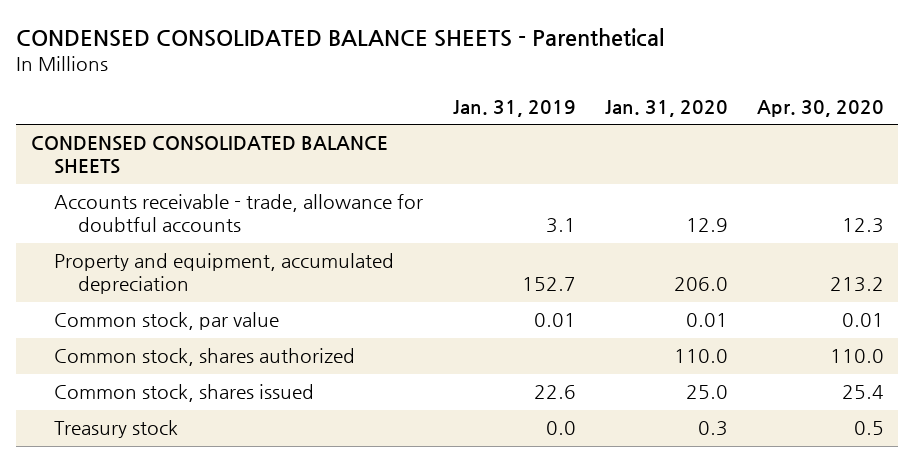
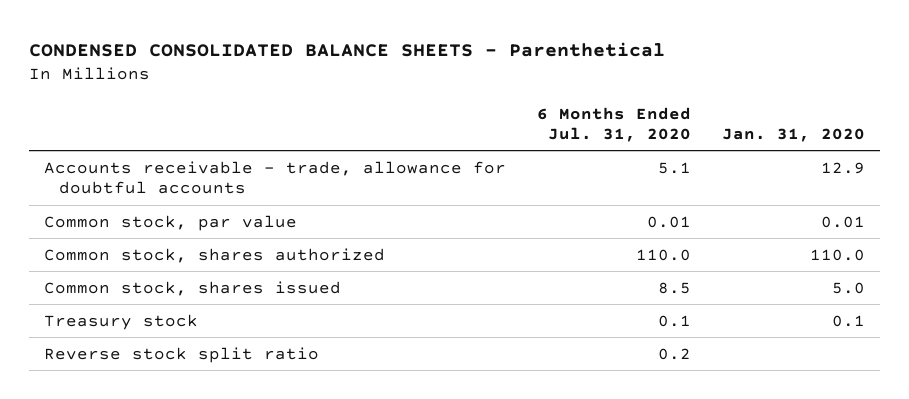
[452,100,576,118] Jan. 31, 2019 -> none
[756,100,884,118] Apr. 30, 2020 -> none
none -> [536,106,691,142] 6 Months Ended Jul. 31, 2020
[30,136,388,175] CONDENSED CONSOLIDATED BALANCE SHEETS -> none
[54,253,395,295] Property and equipment, accumulated depreciation -> none
[685,385,728,400] 25.0 -> [831,281,865,294] 5.0
[697,421,728,437] 0.3 -> [831,314,865,327] 0.1
none -> [44,346,320,363] Reverse stock split ratio

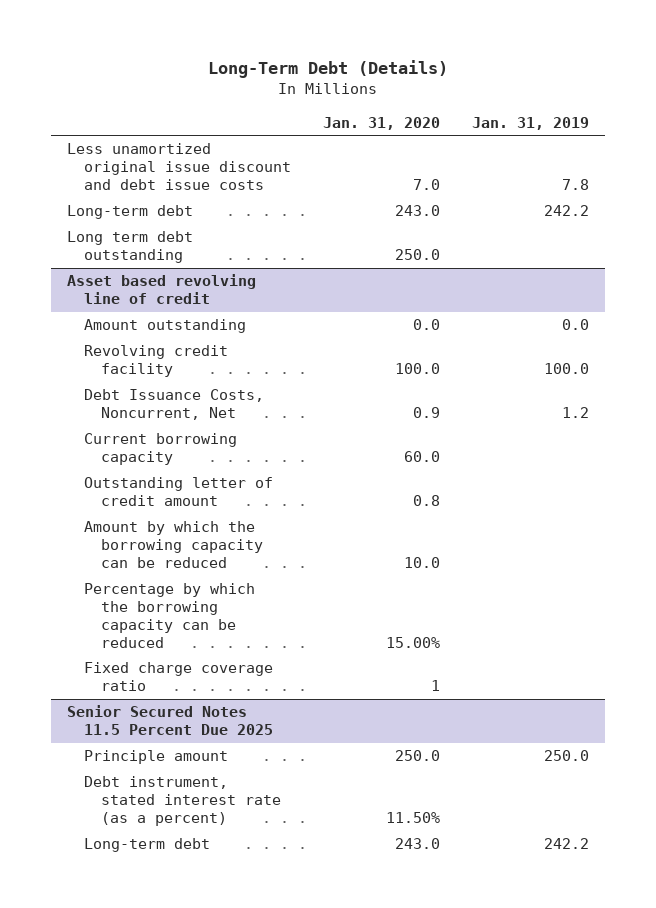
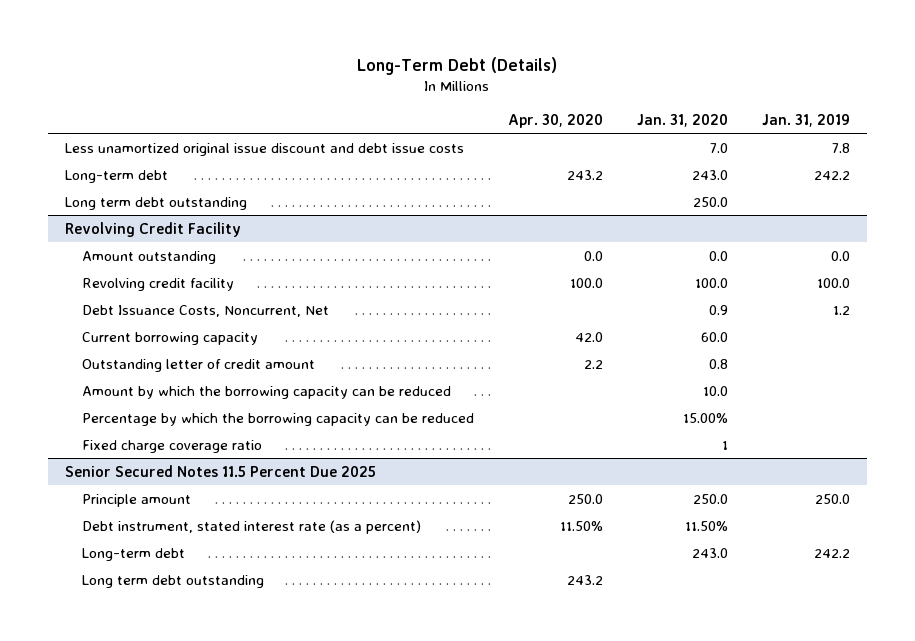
none -> [508,113,604,128] Apr. 30, 2020
[66,274,256,305] Asset based revolving line of credit -> [64,221,241,237] Revolving Credit Facility
none -> [82,574,265,588] Long term debt outstanding

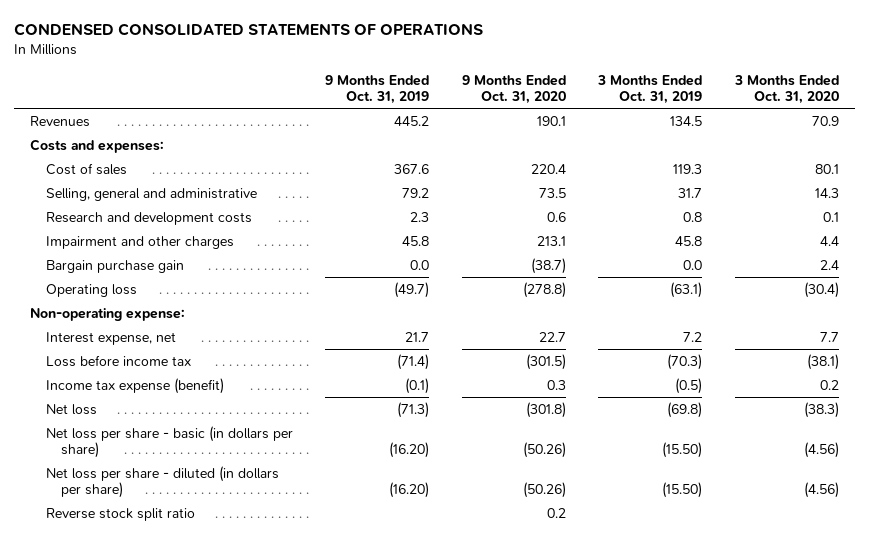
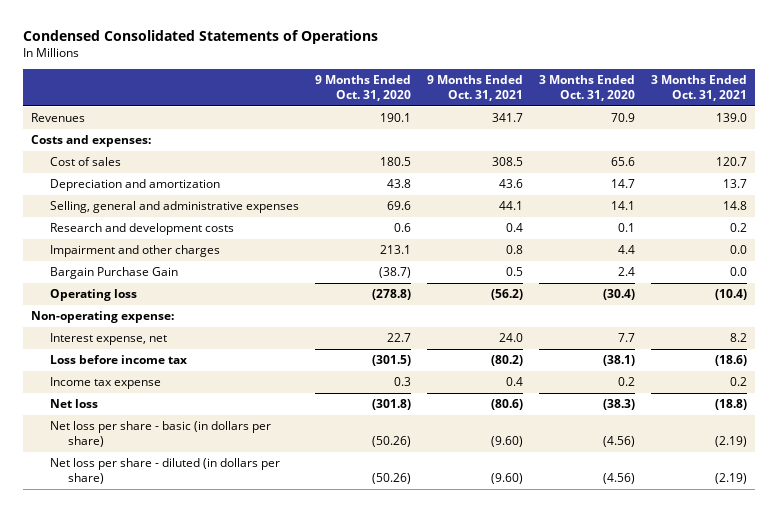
[13,23,483,37] CONDENSED CONSOLIDATED STATEMENTS OF OPERATIONS -> [23,30,379,45] Condensed Consolidated Statements of Operations
[325,74,430,105] 9 Months Ended Oct. 31, 2019 -> none
[597,74,703,105] 3 Months Ended Oct. 31, 2019 -> none
none -> [426,75,523,101] 9 Months Ended Oct. 31, 2021
none -> [651,75,748,101] 3 Months Ended Oct. 31, 2021
[530,163,566,174] 220.4 -> [379,157,411,167] 180.5
[814,163,839,174] 80.1 -> [611,157,636,167] 65.6
none -> [49,179,220,192] Depreciation and amortization
[45,187,257,201] Selling, general and administrative -> [49,201,299,214] Selling, general and administrative expenses
[538,187,566,198] 73.5 -> [386,201,411,211] 69.6
[814,187,839,198] 14.3 -> [611,201,636,211] 14.1
[45,259,184,273] Bargain purchase gain -> [49,267,178,280] Bargain Purchase Gain
[45,377,224,394] Income tax expense (benefit) -> [49,377,161,390] Income tax expense
[45,507,195,521] Reverse stock split ratio -> none

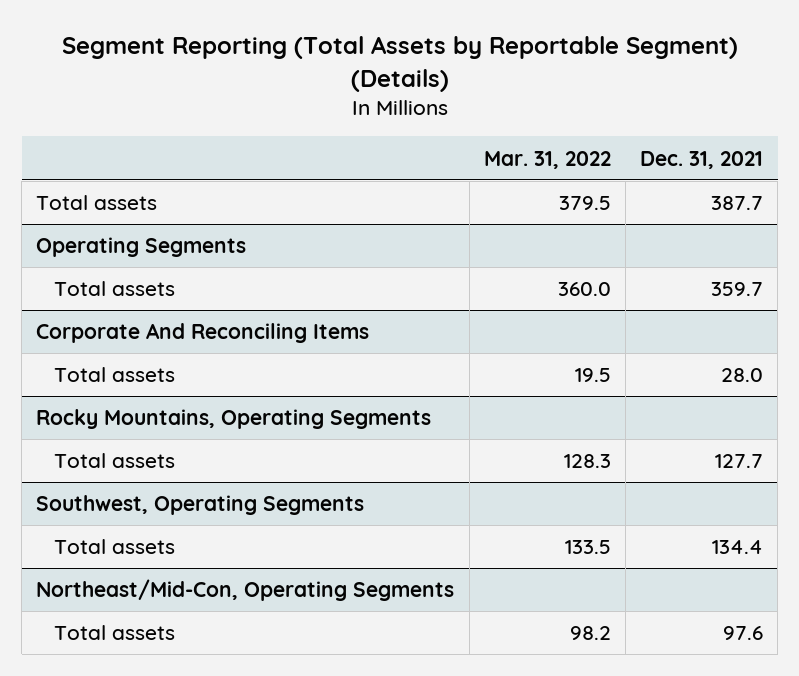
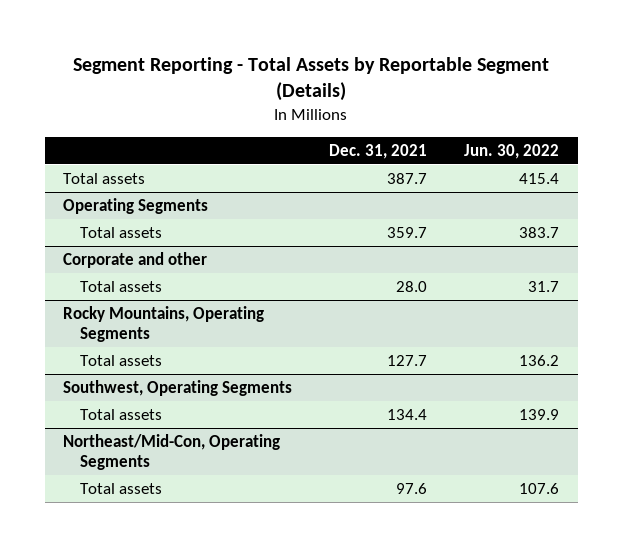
[61,36,738,93] Segment Reporting (Total Assets by Reportable Segment) (Details) -> [73,57,550,102] Segment Reporting - Total Assets by Reportable Segment (Details)
[483,150,611,169] Mar. 31, 2022 -> none
none -> [464,143,560,159] Jun. 30, 2022
[36,323,370,344] Corporate And Reconciling Items -> [63,251,208,268] Corporate and other

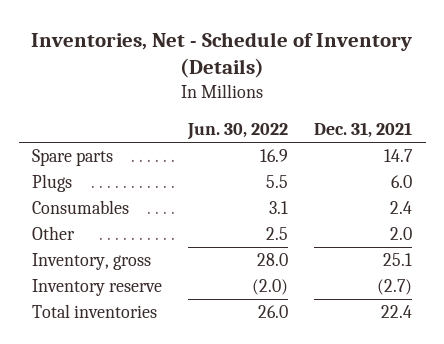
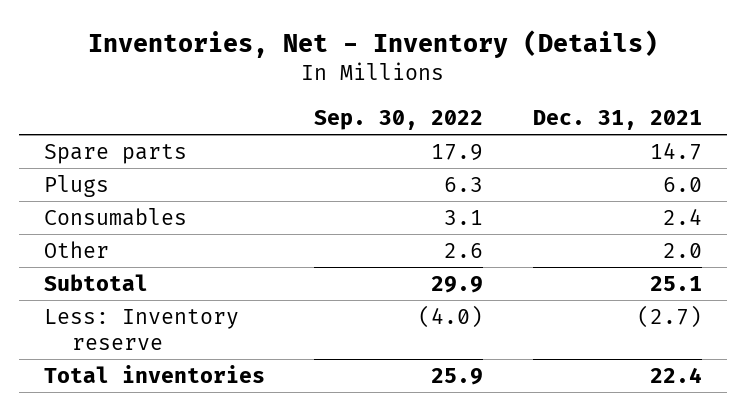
[31,31,413,79] Inventories, Net - Schedule of Inventory (Details) -> [87,29,658,58] Inventories, Net - Inventory (Details)
[187,123,289,141] Jun. 30, 2022 -> none
none -> [314,110,484,131] Sep. 30, 2022
[31,253,151,271] Inventory, gross -> [43,273,148,291] Subtotal
[31,279,162,297] Inventory reserve -> [43,308,239,350] Less: Inventory reserve

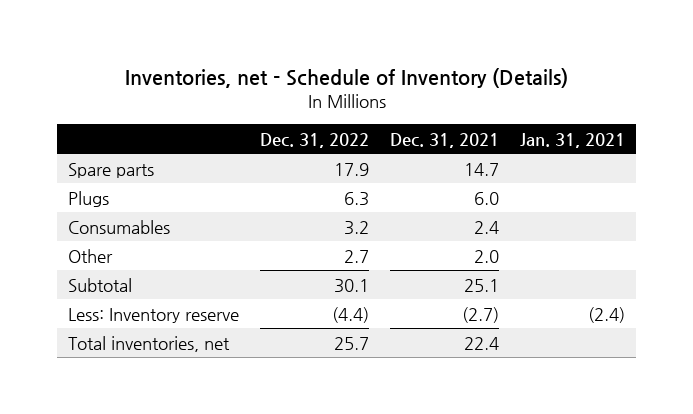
[87,29,658,58] Inventories, Net - Inventory (Details) -> [124,68,568,89] Inventories, net - Schedule of Inventory (Details)
[314,110,484,131] Sep. 30, 2022 -> none
none -> [260,132,370,148] Dec. 31, 2022
none -> [520,132,626,148] Jan. 31, 2021
[43,364,265,383] Total inventories -> [67,335,230,352] Total inventories, net

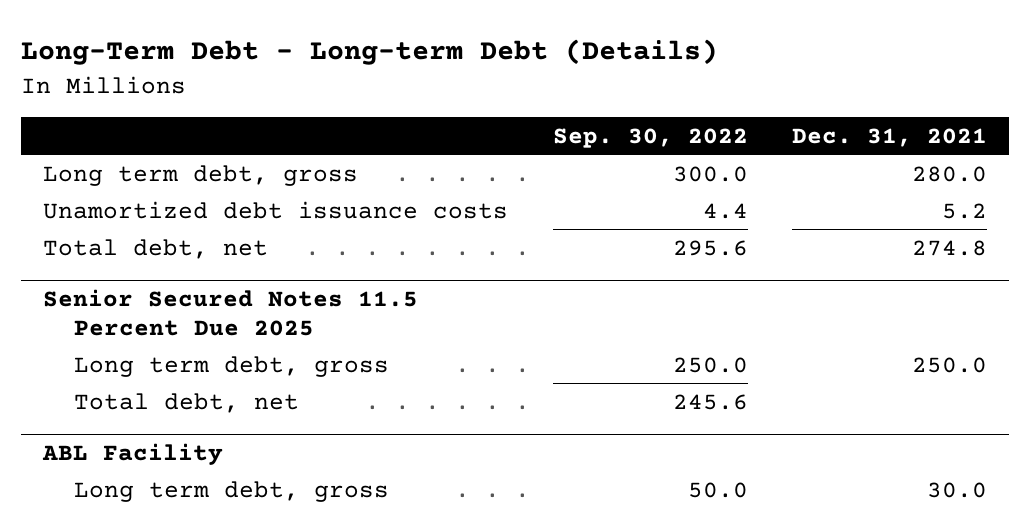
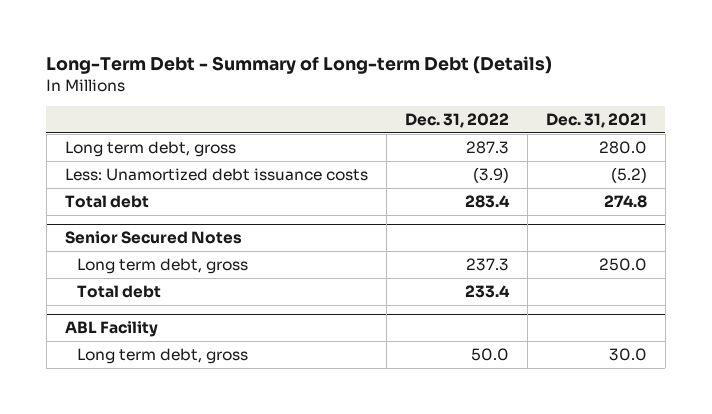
[20,39,718,66] Long-Term Debt - Long-term Debt (Details) -> [46,55,553,74] Long-Term Debt - Summary of Long-term Debt (Details)
[552,127,748,148] Sep. 30, 2022 -> none
none -> [404,112,509,128] Dec. 31, 2022
[43,200,509,219] Unamortized debt issuance costs -> [64,167,368,181] Less: Unamortized debt issuance costs
[942,202,988,219] 5.2 -> [610,166,647,183] (5.2)
[43,238,269,259] Total debt, net -> [64,194,149,208] Total debt
[43,288,419,336] Senior Secured Notes 11.5 Percent Due 2025 -> [64,231,242,245] Senior Secured Notes
[74,392,300,413] Total debt, net -> [76,284,161,298] Total debt

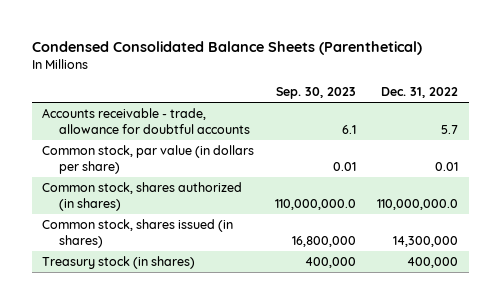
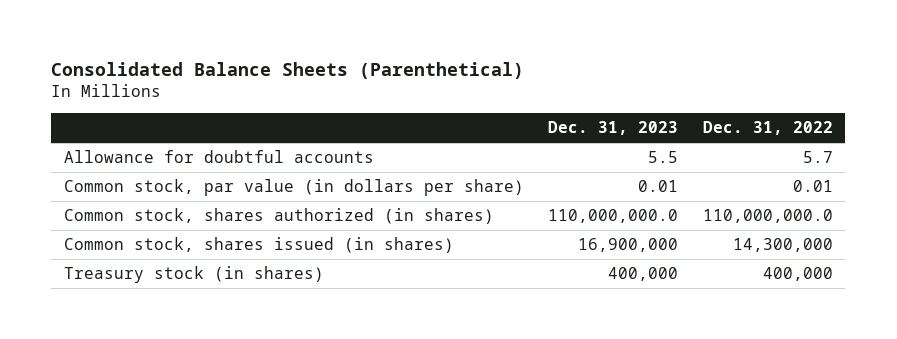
[32,40,423,55] Condensed Consolidated Balance Sheets (Parenthetical) -> [51,61,525,79] Consolidated Balance Sheets (Parenthetical)
[276,87,357,100] Sep. 30, 2023 -> none
none -> [548,121,679,136] Dec. 31, 2023
[42,107,250,134] Accounts receivable - trade, allowance for doubtful accounts -> [63,150,374,164] Allowance for doubtful accounts

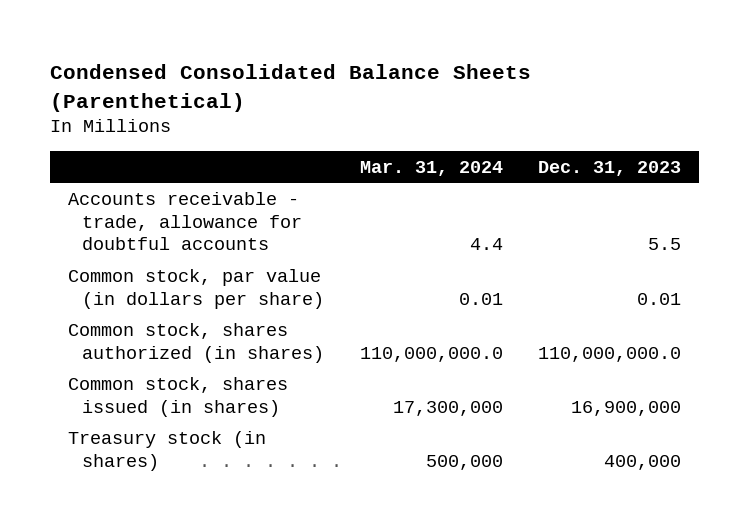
[51,61,525,79] Consolidated Balance Sheets (Parenthetical) -> [50,63,532,112] Condensed Consolidated Balance Sheets (Parenthetical)
[703,121,834,136] Dec. 31, 2022 -> none
none -> [359,160,503,176] Mar. 31, 2024
[63,150,374,164] Allowance for doubtful accounts -> [68,191,302,251] Accounts receivable - trade, allowance for doubtful accounts

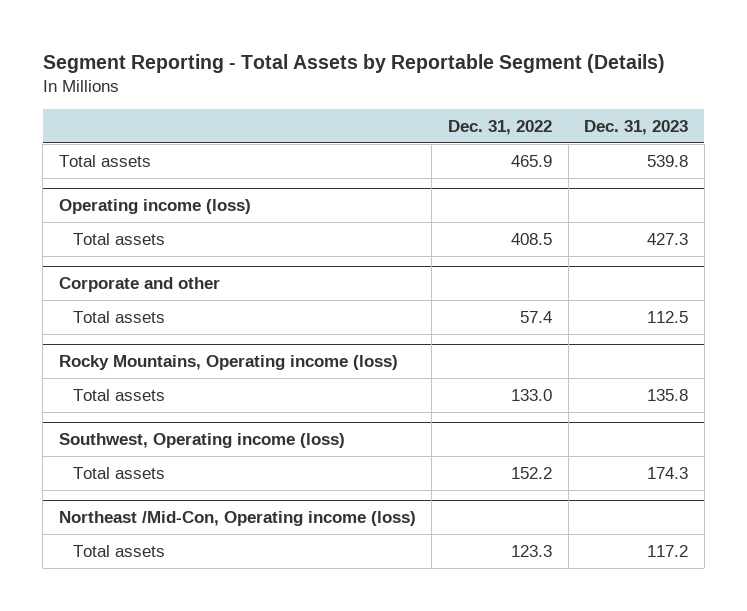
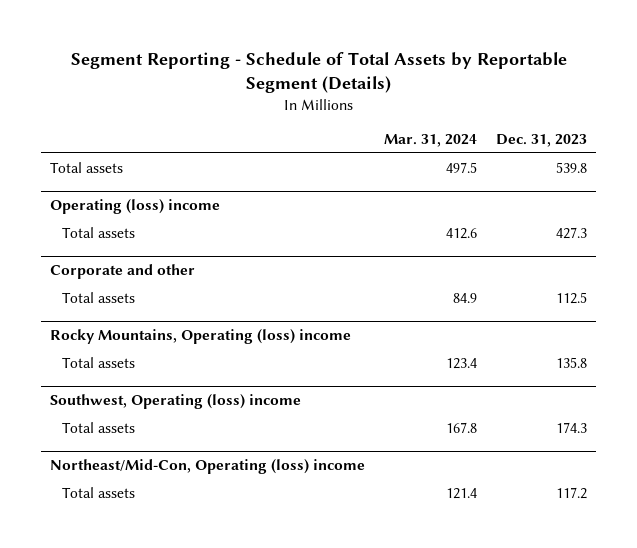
[42,54,665,74] Segment Reporting - Total Assets by Reportable Segment (Details) -> [70,51,567,93] Segment Reporting - Schedule of Total Assets by Reportable Segment (Details)
[448,119,553,135] Dec. 31, 2022 -> none
none -> [384,134,478,148] Mar. 31, 2024
[58,198,251,214] Operating income (loss) -> [50,199,221,215] Operating (loss) income
[58,354,398,370] Rocky Mountains, Operating income (loss) -> [50,329,352,345] Rocky Mountains, Operating (loss) income
[58,432,345,448] Southwest, Operating income (loss) -> [50,394,302,410] Southwest, Operating (loss) income
[58,510,416,526] Northeast /Mid-Con, Operating income (loss) -> [50,459,366,475] Northeast/Mid-Con, Operating (loss) income

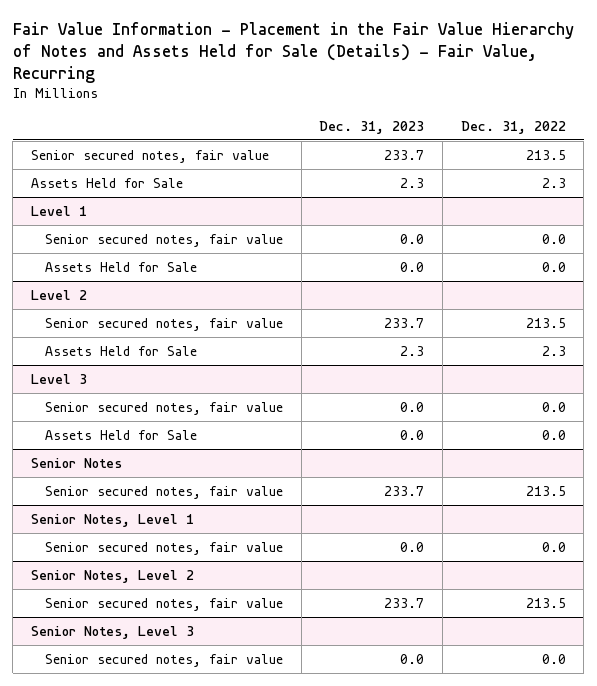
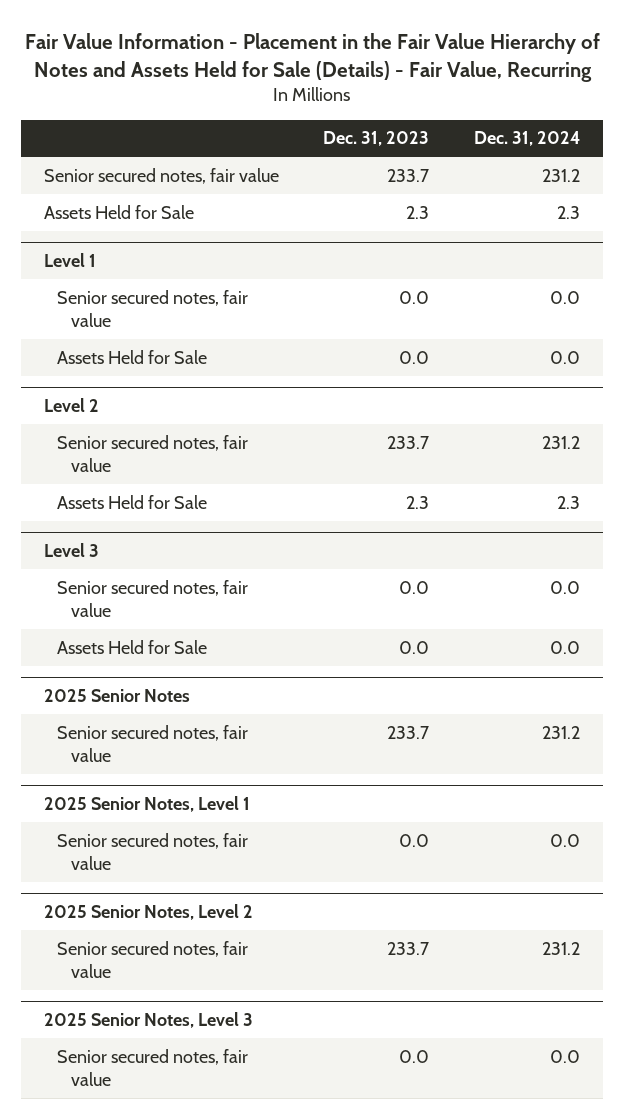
[460,120,566,134] Dec. 31, 2022 -> none
none -> [474,131,581,147] Dec. 31, 2024
[30,457,122,468] Senior Notes -> [43,689,190,703] 2025 Senior Notes
[30,513,194,527] Senior Notes, Level 1 -> [43,796,250,813] 2025 Senior Notes, Level 1
[30,569,194,583] Senior Notes, Level 2 -> [43,904,253,921] 2025 Senior Notes, Level 2
[30,625,194,639] Senior Notes, Level 3 -> [43,1012,253,1029] 2025 Senior Notes, Level 3

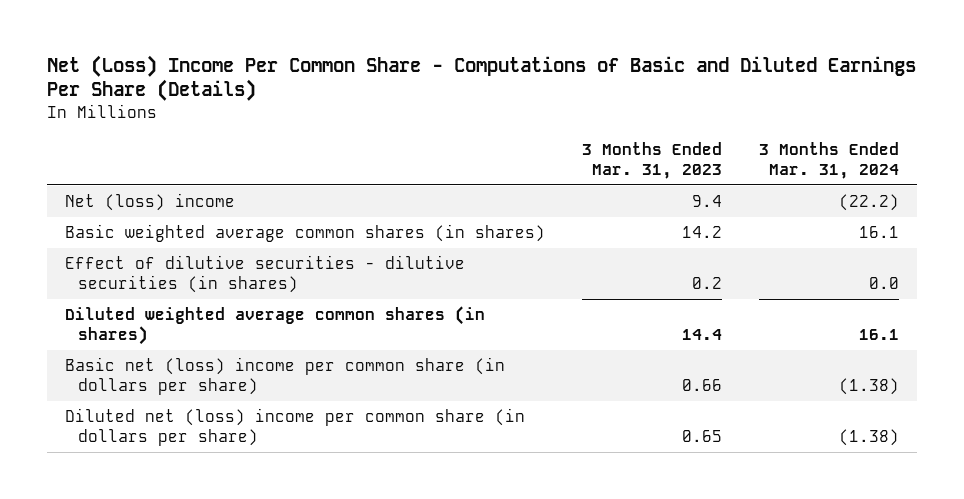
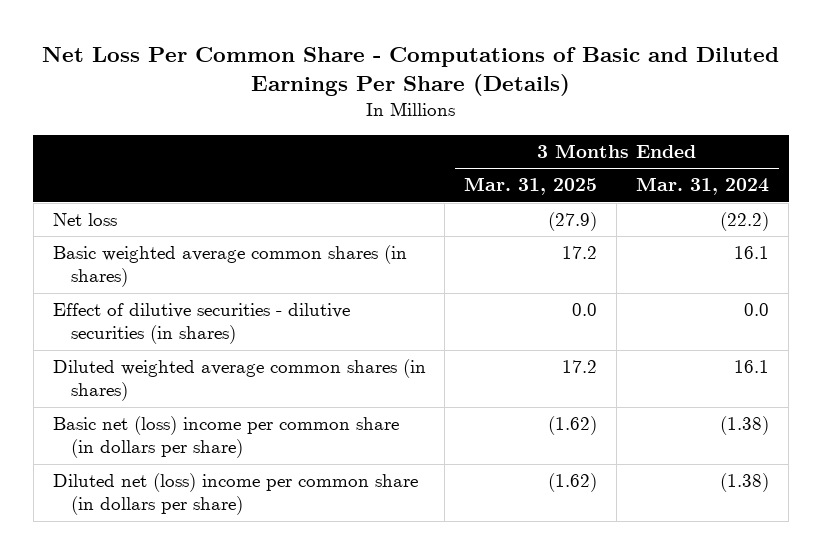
[46,54,916,102] Net (Loss) Income Per Common Share - Computations of Basic and Diluted Earnings Per Share (Details) -> [41,47,779,96] Net Loss Per Common Share - Computations of Basic and Diluted Earnings Per Share (Details)
[581,142,722,179] 3 Months Ended Mar. 31, 2023 -> none
none -> [464,177,598,196] Mar. 31, 2025
[65,193,236,212] Net (loss) income -> [52,213,117,227] Net loss

